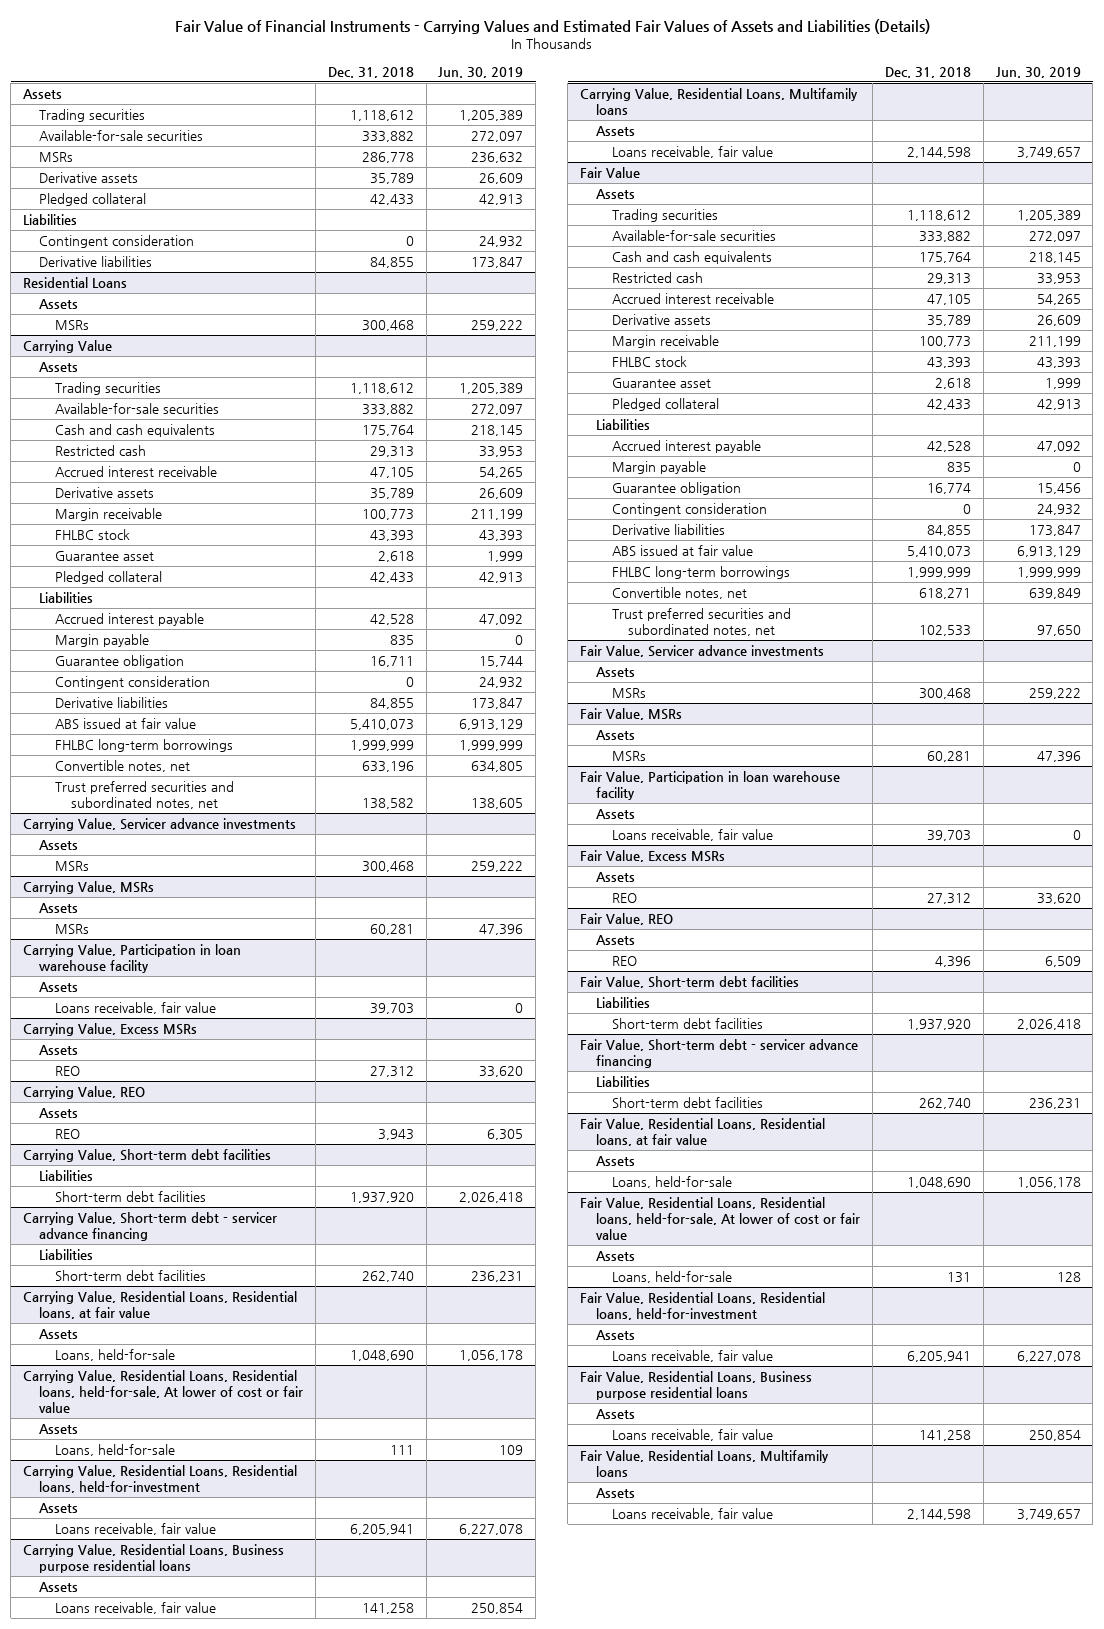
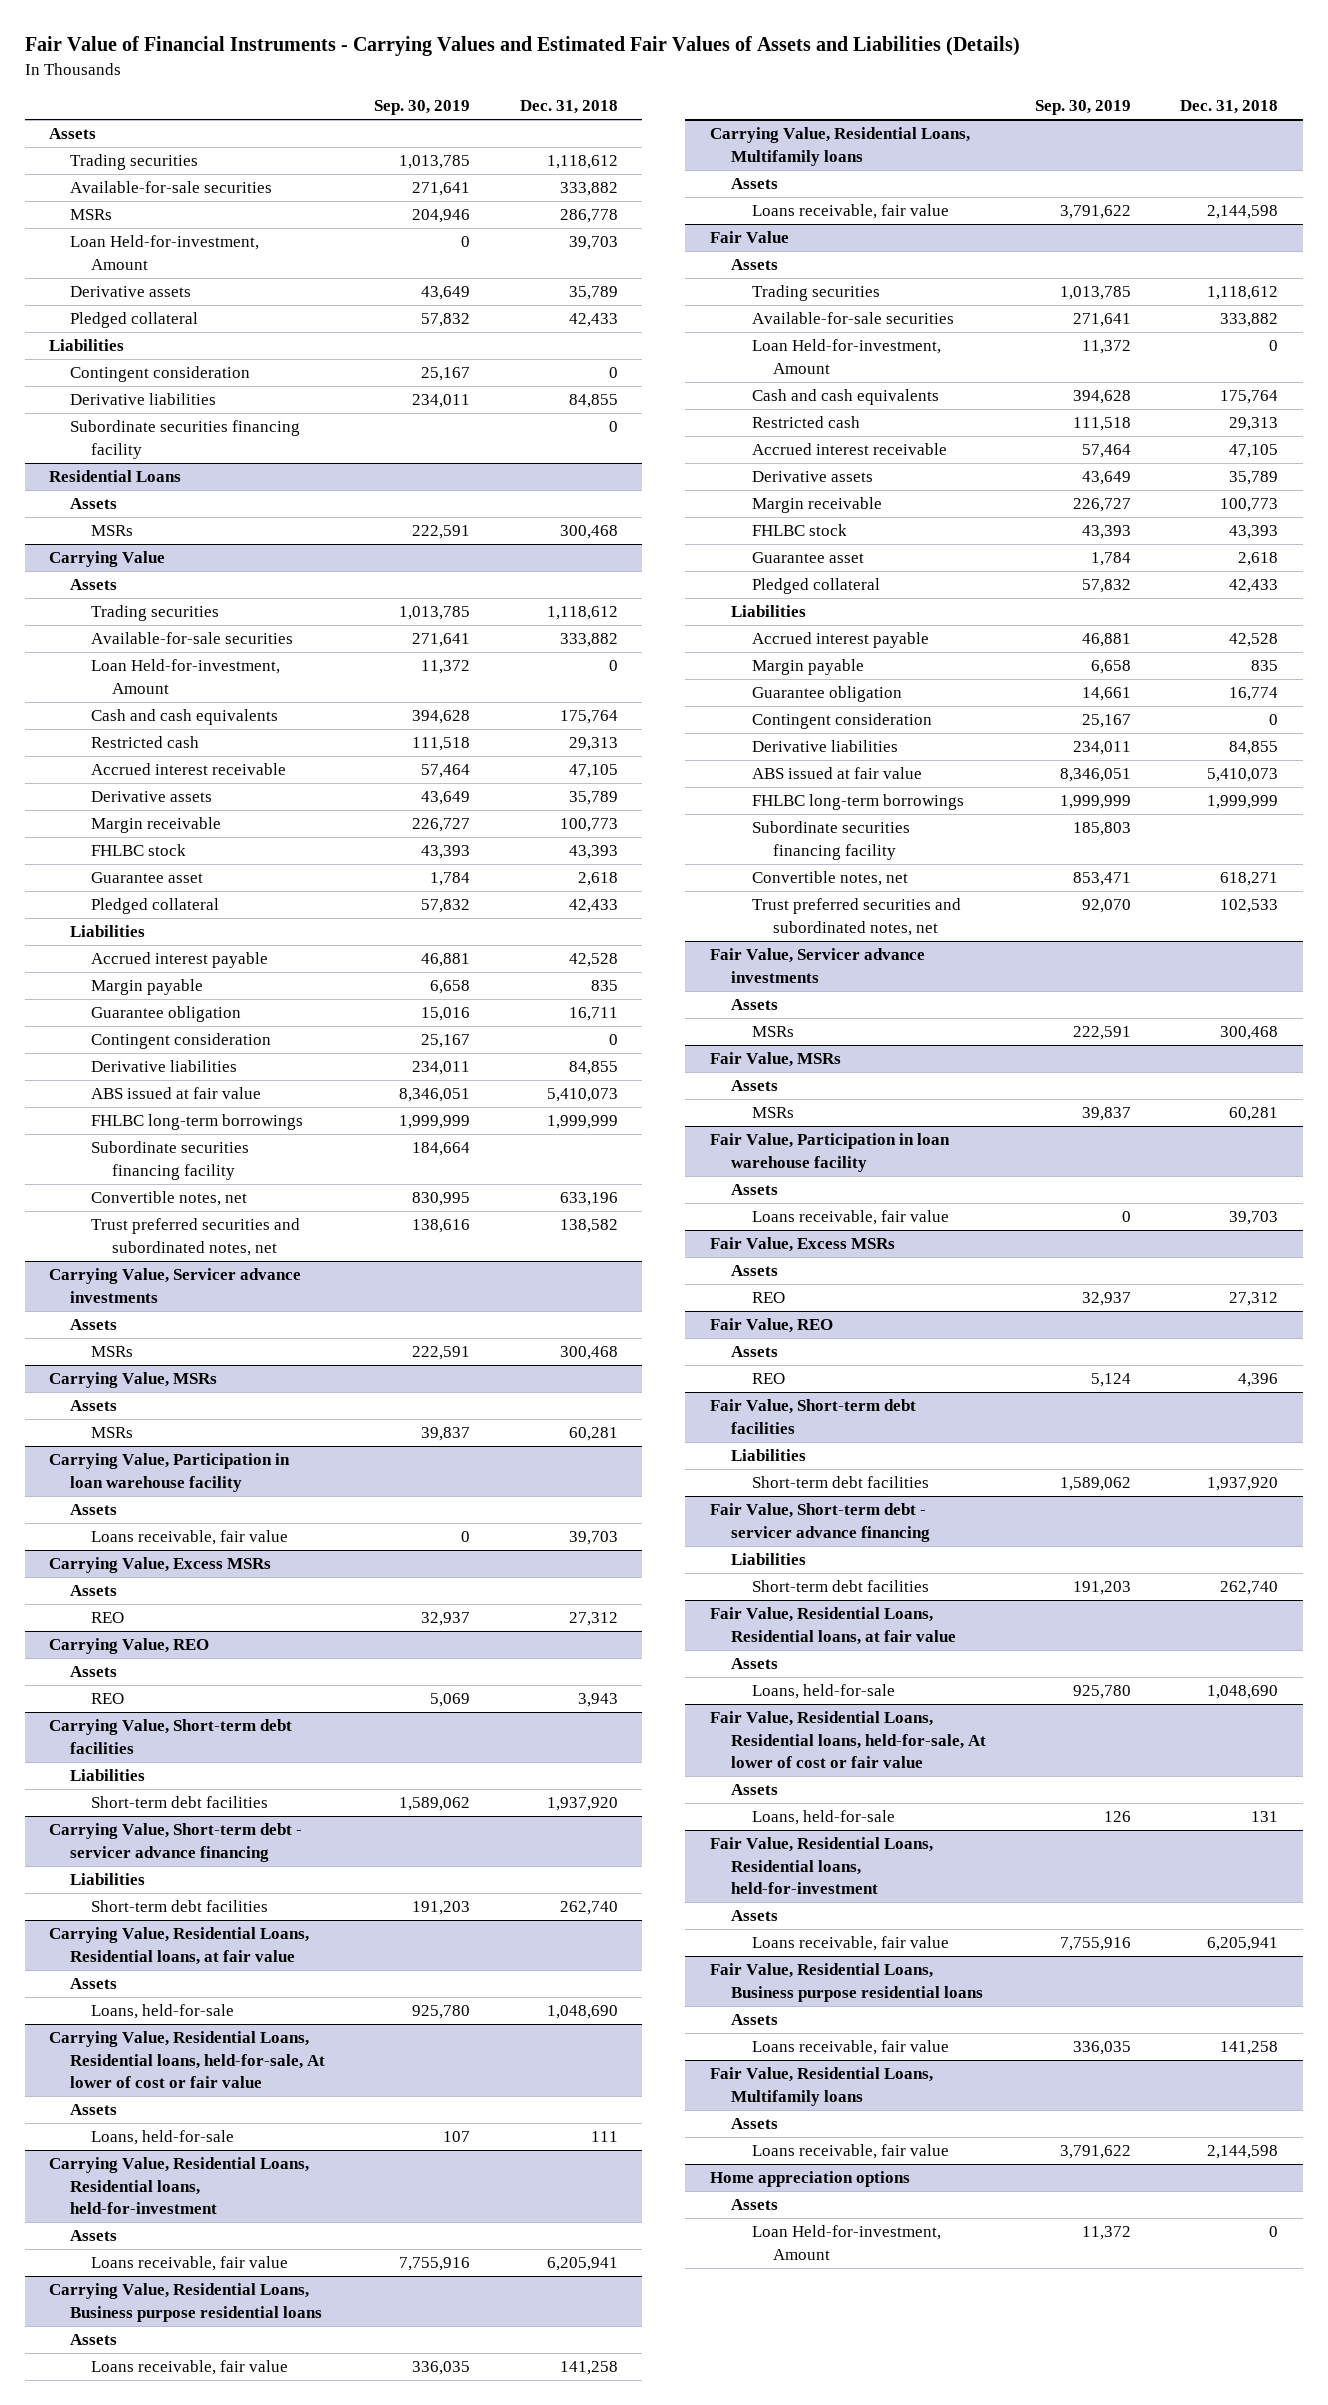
[438,66,524,78] Jun. 30, 2019 -> none
none -> [374,100,471,116] Sep. 30, 2019
none -> [70,235,260,270] Loan Held-for-investment, Amount
none -> [70,420,301,459] Subordinate securities financing facility
none -> [91,659,281,694] Loan Held-for-investment, Amount
none -> [91,1141,250,1180] Subordinate securities financing facility
none -> [751,339,941,374] Loan Held-for-investment, Amount
none -> [751,821,910,860] Subordinate securities financing facility
none -> [709,2171,910,2188] Home appreciation options
none -> [730,2199,778,2211] Assets
none -> [751,2225,941,2260] Loan Held-for-investment, Amount

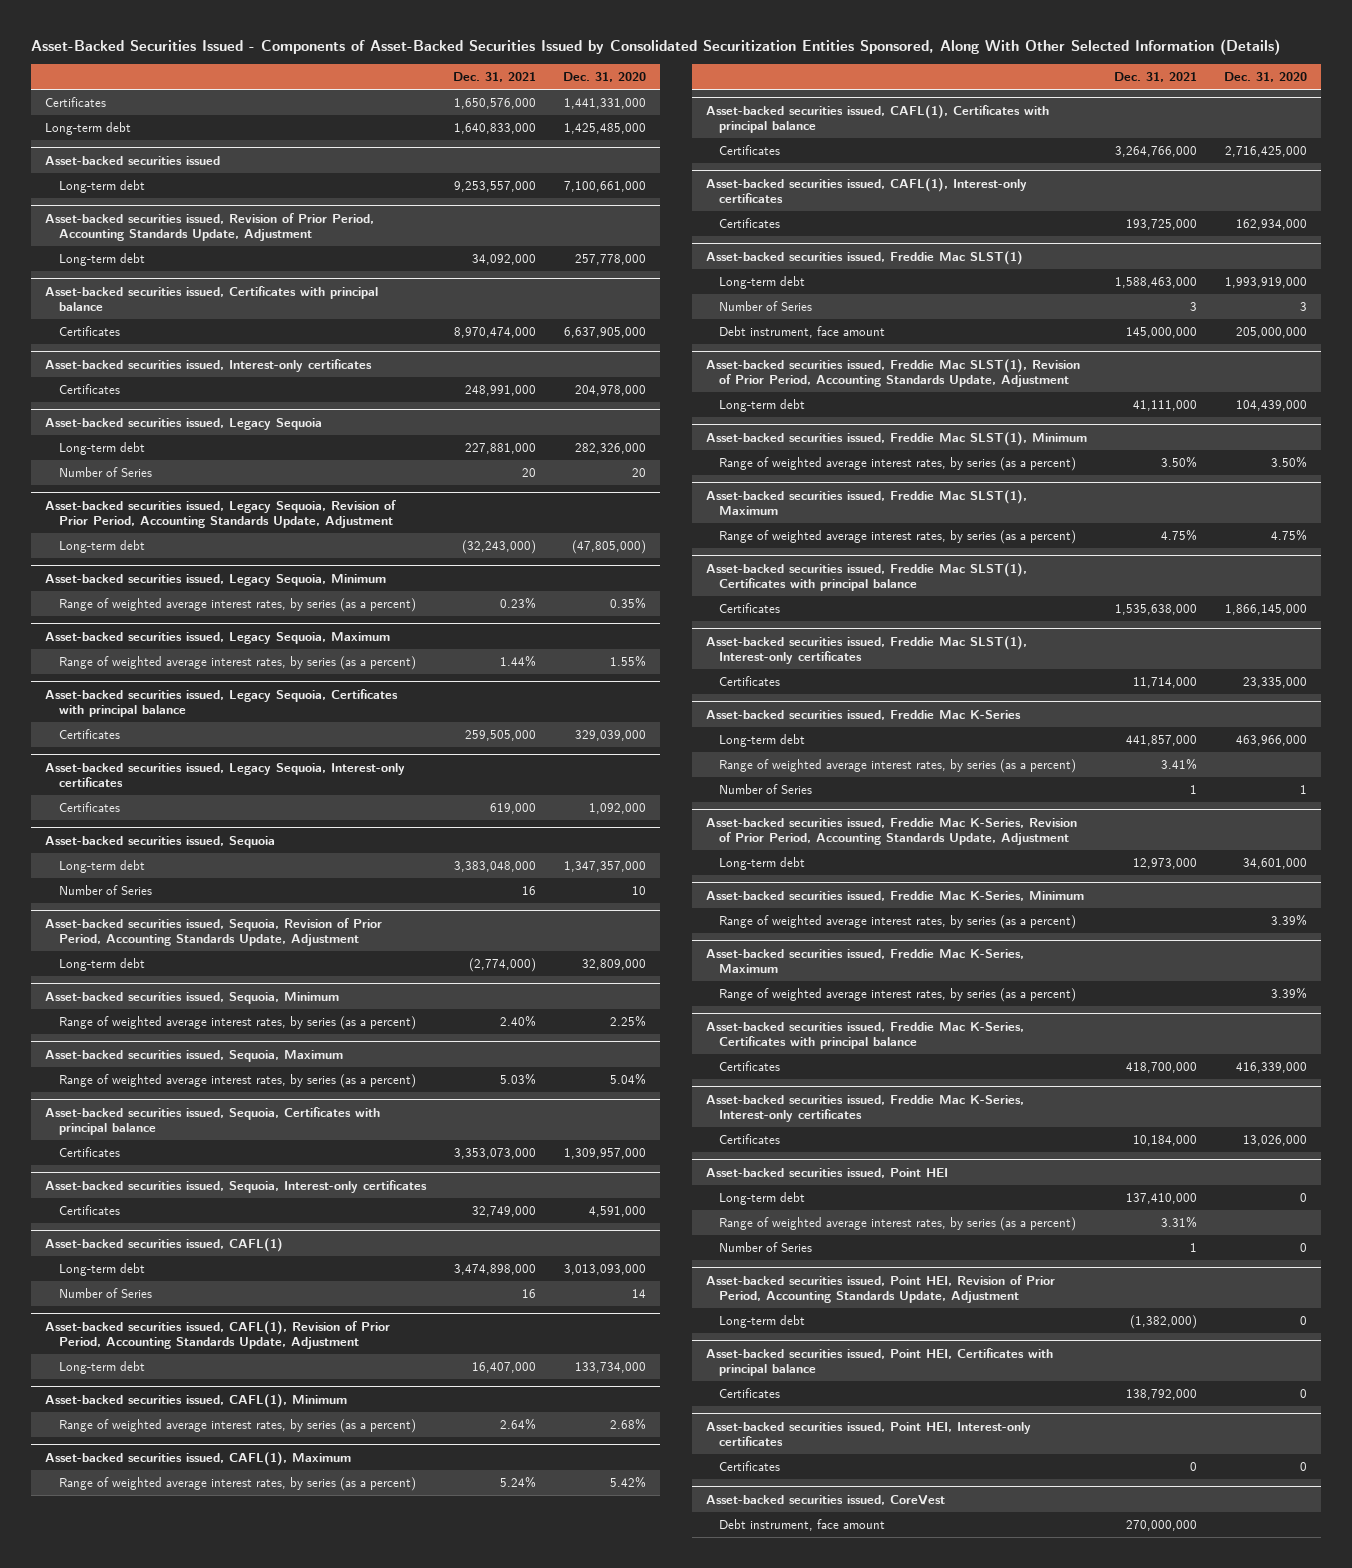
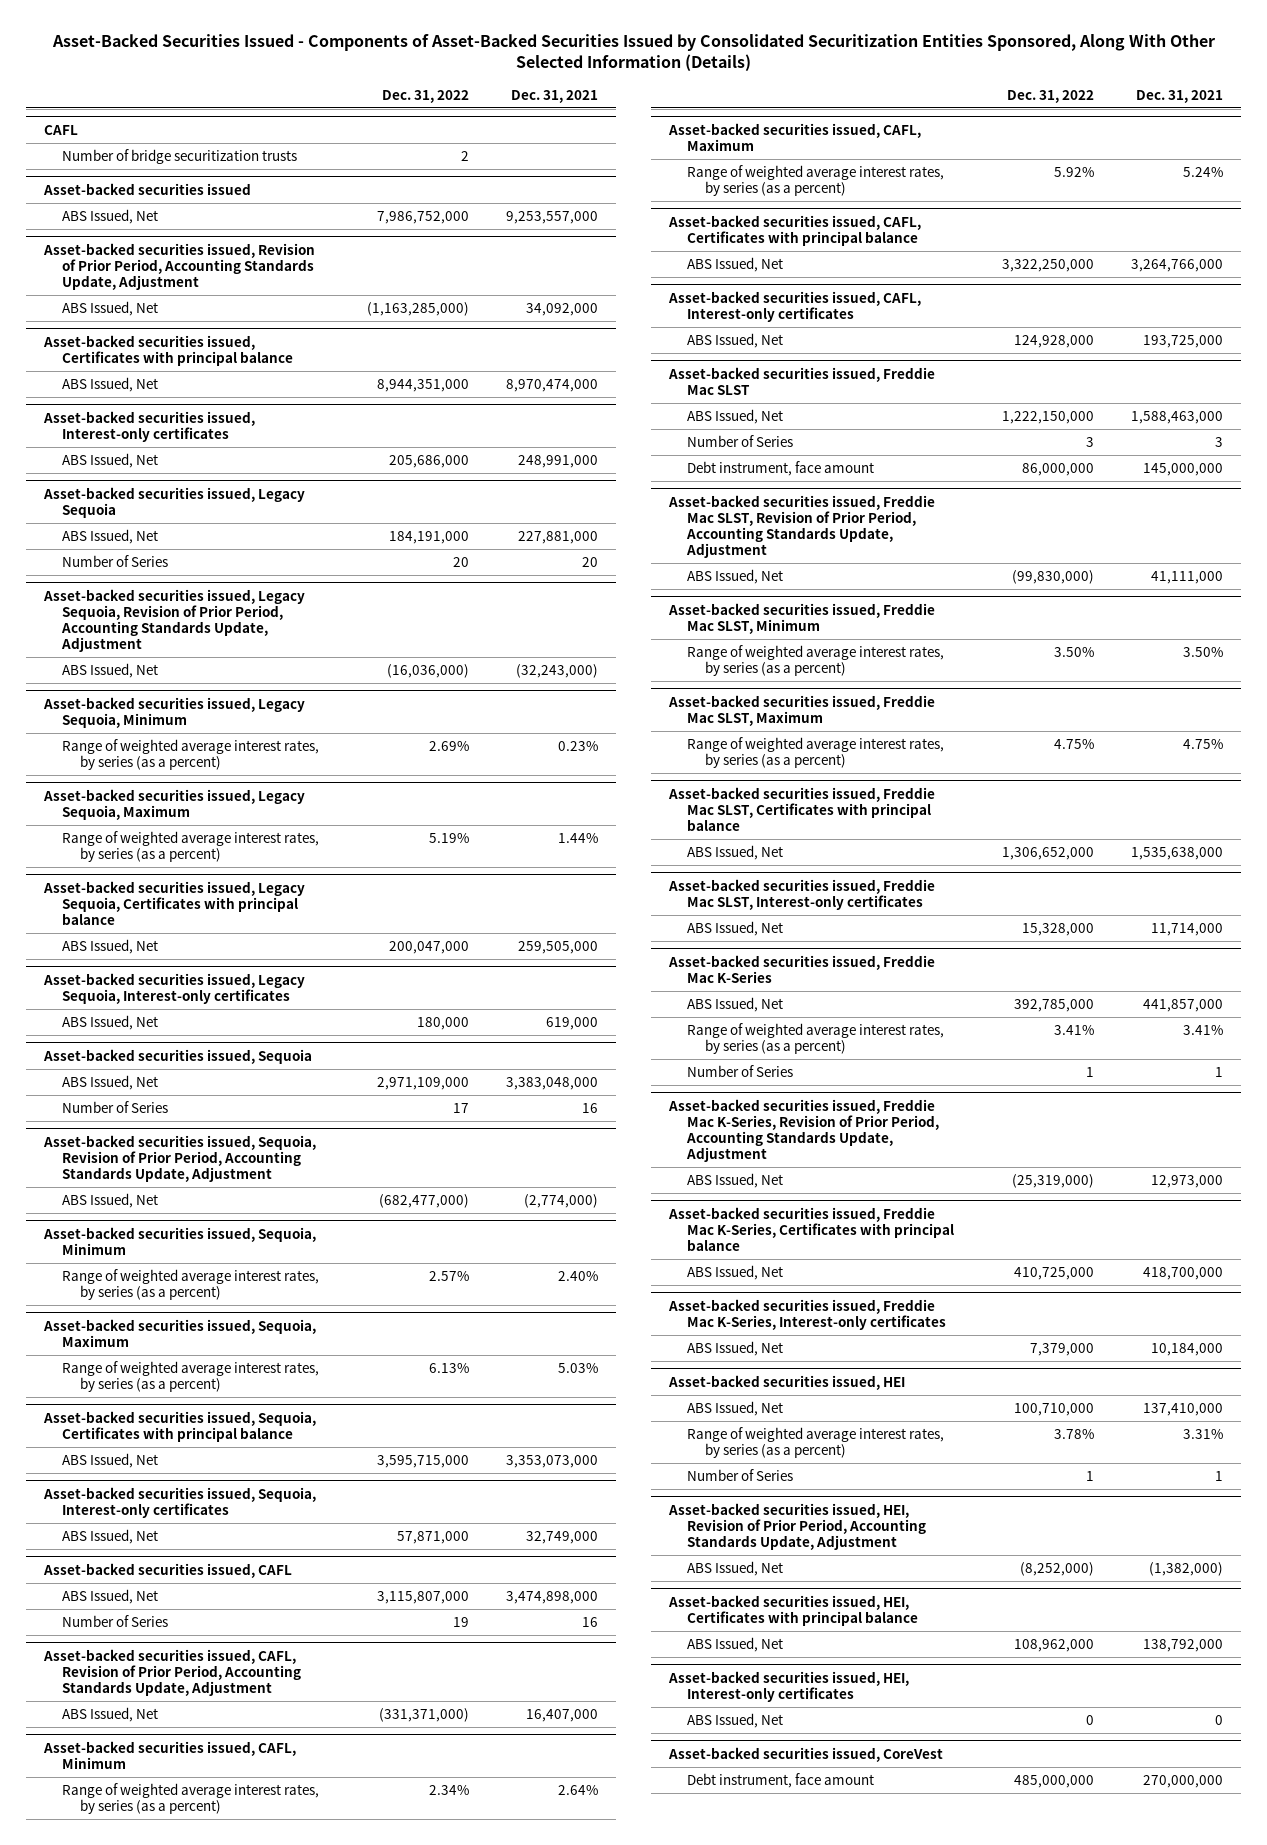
[563,72,647,83] Dec. 31, 2020 -> none
none -> [381,89,469,103] Dec. 31, 2022
[45,97,107,108] Certificates -> none
[45,122,132,136] Long-term debt -> none
none -> [44,124,79,135] CAFL
none -> [62,149,298,165] Number of bridge securitization trusts
[58,180,145,194] Long-term debt -> [62,209,159,225] ABS Issued, Net
[58,253,145,267] Long-term debt -> [62,301,159,317] ABS Issued, Net
[58,326,120,337] Certificates -> [62,377,159,393] ABS Issued, Net
[58,384,120,395] Certificates -> [62,453,159,469] ABS Issued, Net
[58,442,145,456] Long-term debt -> [62,529,159,545] ABS Issued, Net
[58,540,145,554] Long-term debt -> [62,663,159,679] ABS Issued, Net
[58,729,120,740] Certificates -> [62,939,159,955] ABS Issued, Net
[58,802,120,813] Certificates -> [62,1015,159,1031] ABS Issued, Net
[58,860,145,874] Long-term debt -> [62,1075,159,1091] ABS Issued, Net
[58,958,145,972] Long-term debt -> [62,1193,159,1209] ABS Issued, Net
[58,1147,120,1158] Certificates -> [62,1453,159,1469] ABS Issued, Net
[58,1205,120,1216] Certificates -> [62,1529,159,1545] ABS Issued, Net
[45,1237,284,1252] Asset-backed securities issued, CAFL(1) -> [43,1562,293,1578] Asset-backed securities issued, CAFL
[58,1263,145,1277] Long-term debt -> [62,1589,159,1605] ABS Issued, Net
[45,1320,391,1350] Asset-backed securities issued, CAFL(1), Revision of Prior Period, Accounting Standards Update, Adjustment -> [43,1648,302,1696] Asset-backed securities issued, CAFL, Revision of Prior Period, Accounting Standards Update, Adjustment
[58,1361,145,1375] Long-term debt -> [62,1707,159,1723] ABS Issued, Net
[45,1393,348,1408] Asset-backed securities issued, CAFL(1), Minimum -> [43,1740,297,1769] Asset-backed securities issued, CAFL, Minimum
[45,1451,352,1466] Asset-backed securities issued, CAFL(1), Maximum -> [668,122,922,151] Asset-backed securities issued, CAFL, Maximum
[705,104,1049,134] Asset-backed securities issued, CAFL(1), Certificates with principal balance -> [668,214,922,246] Asset-backed securities issued, CAFL, Certificates with principal balance
[719,145,781,156] Certificates -> [687,257,784,273] ABS Issued, Net
[705,177,1027,204] Asset-backed securities issued, CAFL(1), Interest-only certificates -> [668,290,922,322] Asset-backed securities issued, CAFL, Interest-only certificates
[719,218,781,229] Certificates -> [687,333,784,349] ABS Issued, Net
[705,250,1023,265] Asset-backed securities issued, Freddie Mac SLST(1) -> [668,366,936,395] Asset-backed securities issued, Freddie Mac SLST
[719,276,806,290] Long-term debt -> [687,409,784,425] ABS Issued, Net
[705,358,1080,388] Asset-backed securities issued, Freddie Mac SLST(1), Revision of Prior Period, Accounting Standards Update, Adjustment -> [668,494,936,558] Asset-backed securities issued, Freddie Mac SLST, Revision of Prior Period, Accounting Standards Update, Adjustment
[719,399,806,413] Long-term debt -> [687,569,784,585] ABS Issued, Net
[705,431,1087,446] Asset-backed securities issued, Freddie Mac SLST(1), Minimum -> [668,602,936,634] Asset-backed securities issued, Freddie Mac SLST, Minimum
[705,489,1027,516] Asset-backed securities issued, Freddie Mac SLST(1), Maximum -> [668,694,936,726] Asset-backed securities issued, Freddie Mac SLST, Maximum
[705,562,1027,592] Asset-backed securities issued, Freddie Mac SLST(1), Certificates with principal balance -> [668,786,936,831] Asset-backed securities issued, Freddie Mac SLST, Certificates with principal balance
[719,603,781,614] Certificates -> [687,845,784,861] ABS Issued, Net
[705,635,1027,665] Asset-backed securities issued, Freddie Mac SLST(1), Interest-only certificates -> [668,878,936,910] Asset-backed securities issued, Freddie Mac SLST, Interest-only certificates
[719,676,781,687] Certificates -> [687,921,784,937] ABS Issued, Net
[719,734,806,748] Long-term debt -> [687,997,784,1013] ABS Issued, Net
[705,890,1084,901] Asset-backed securities issued, Freddie Mac K-Series, Minimum -> none
[719,915,1077,930] Range of weighted average interest rates, by series (as a percent) -> none
[705,948,1024,974] Asset-backed securities issued, Freddie Mac K-Series, Maximum -> none
[719,988,1077,1003] Range of weighted average interest rates, by series (as a percent) -> none
[719,857,806,871] Long-term debt -> [687,1173,784,1189] ABS Issued, Net
[719,1061,781,1072] Certificates -> [687,1265,784,1281] ABS Issued, Net
[719,1134,781,1145] Certificates -> [687,1341,784,1357] ABS Issued, Net
[705,1167,948,1178] Asset-backed securities issued, Point HEI -> [668,1374,906,1390] Asset-backed securities issued, HEI
[719,1192,806,1206] Long-term debt -> [687,1401,784,1417] ABS Issued, Net
[719,1461,781,1472] Certificates -> none
[705,1274,1055,1304] Asset-backed securities issued, Point HEI, Revision of Prior Period, Accounting Standards Update, Adjustment -> [668,1502,927,1550] Asset-backed securities issued, HEI, Revision of Prior Period, Accounting Standards Update, Adjustment
[719,1315,806,1329] Long-term debt -> [687,1561,784,1577] ABS Issued, Net
[705,1347,1053,1377] Asset-backed securities issued, Point HEI, Certificates with principal balance -> [668,1594,919,1626] Asset-backed securities issued, HEI, Certificates with principal balance
[719,1388,781,1399] Certificates -> [687,1637,784,1653] ABS Issued, Net
[705,1421,1031,1447] Asset-backed securities issued, Point HEI, Interest-only certificates -> [668,1670,910,1702] Asset-backed securities issued, HEI, Interest-only certificates
none -> [687,1713,784,1729] ABS Issued, Net

